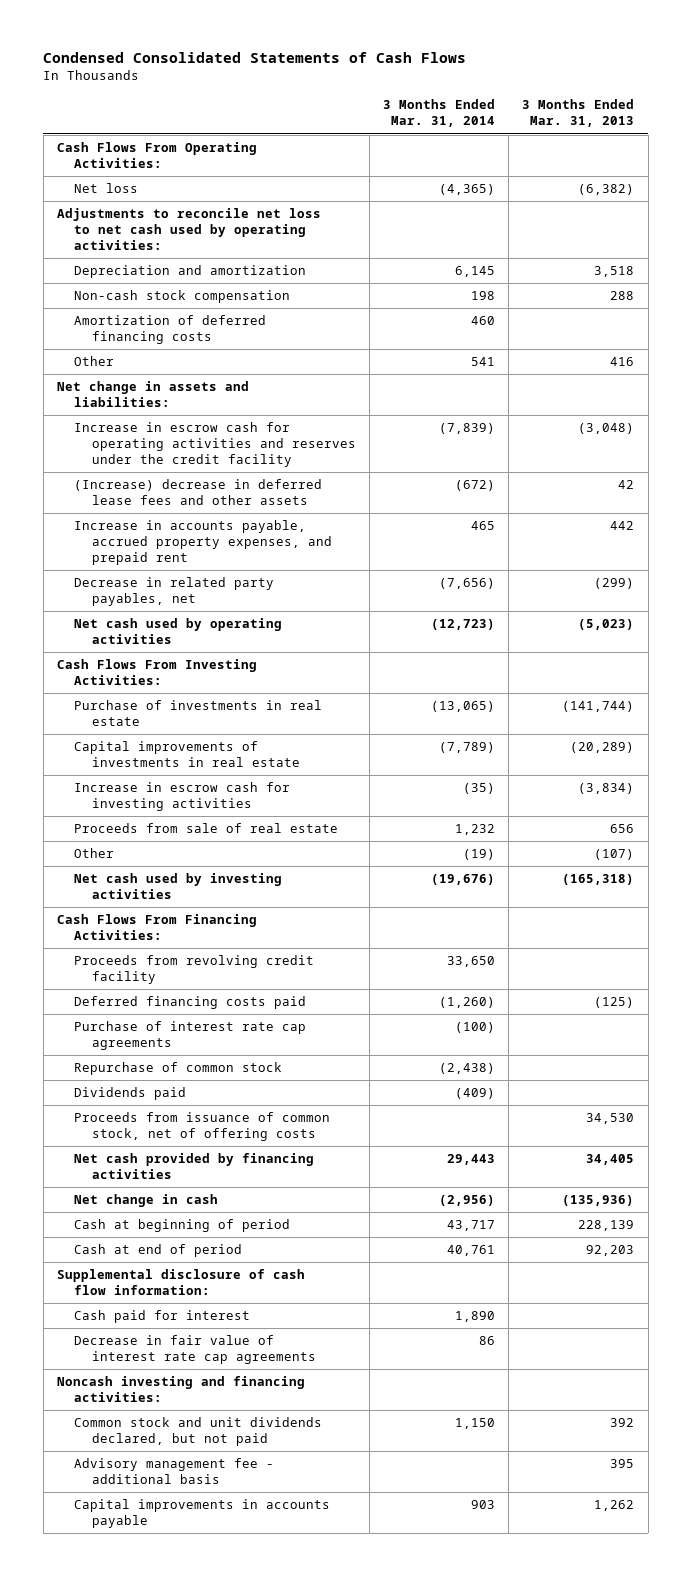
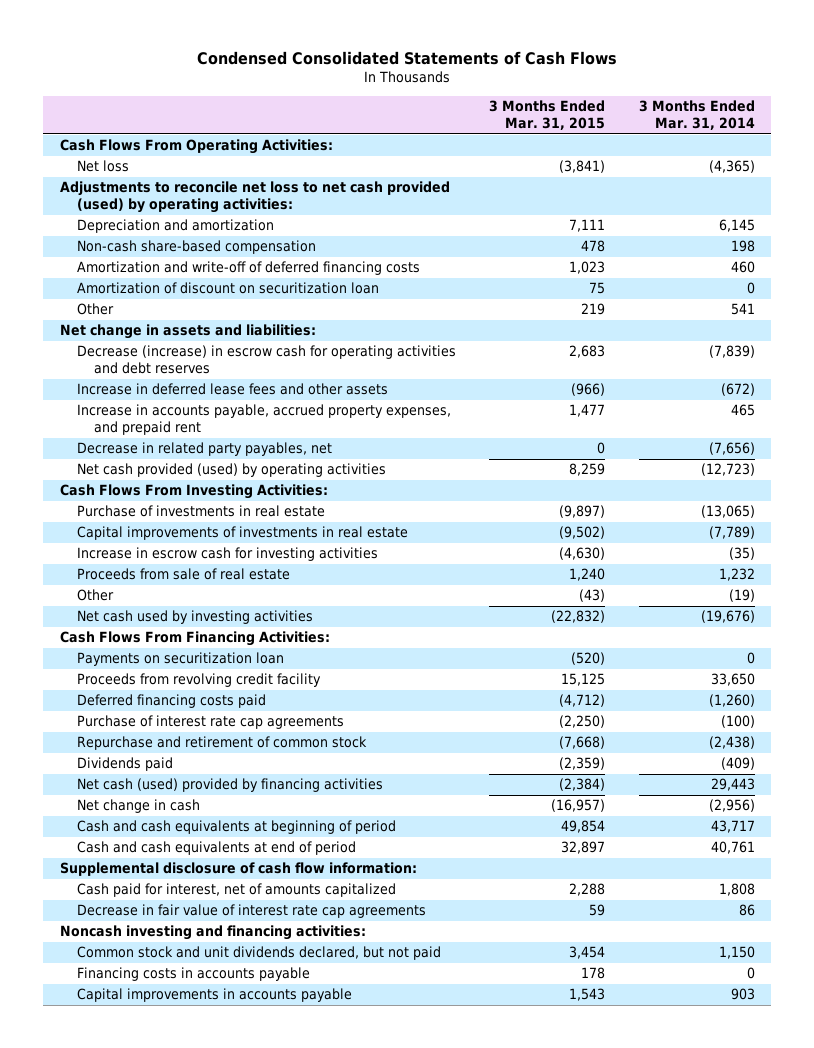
[522,99,635,128] 3 Months Ended Mar. 31, 2013 -> none
none -> [489,100,606,130] 3 Months Ended Mar. 31, 2015
[57,208,322,251] Adjustments to reconcile net loss to net cash used by operating activities: -> [59,181,450,214] Adjustments to reconcile net loss to net cash provided (used) by operating activities:
[74,290,291,304] Non-cash stock compensation -> [76,240,316,255] Non-cash share-based compensation
[74,315,267,345] Amortization of deferred financing costs -> [76,261,420,276] Amortization and write-off of deferred financing costs
none -> [76,282,379,295] Amortization of discount on securitization loan
[74,422,356,468] Increase in escrow cash for operating activities and reserves under the credit facility -> [76,345,456,375] Decrease (increase) in escrow cash for operating activities and debt reserves
[74,479,323,506] (Increase) decrease in deferred lease fees and other assets -> [76,383,388,396] Increase in deferred lease fees and other assets
[74,618,283,645] Net cash used by operating activities -> [76,463,386,478] Net cash provided (used) by operating activities
none -> [76,652,284,667] Payments on securitization loan
[74,1062,283,1076] Repurchase of common stock -> [76,736,367,751] Repurchase and retirement of common stock
[74,1112,331,1142] Proceeds from issuance of common stock, net of offering costs -> none
[74,1153,315,1180] Net cash provided by financing activities -> [76,778,383,793] Net cash (used) provided by financing activities
[74,1219,291,1233] Cash at beginning of period -> [76,820,396,835] Cash and cash equivalents at beginning of period
[74,1244,243,1258] Cash at end of period -> [76,841,356,856] Cash and cash equivalents at end of period
[74,1310,251,1324] Cash paid for interest -> [76,883,396,898] Cash paid for interest, net of amounts capitalized
[454,1311,495,1323] 1,890 -> [718,883,755,897] 1,808
[74,1458,275,1485] Advisory management fee - additional basis -> none
none -> [76,967,310,982] Financing costs in accounts payable

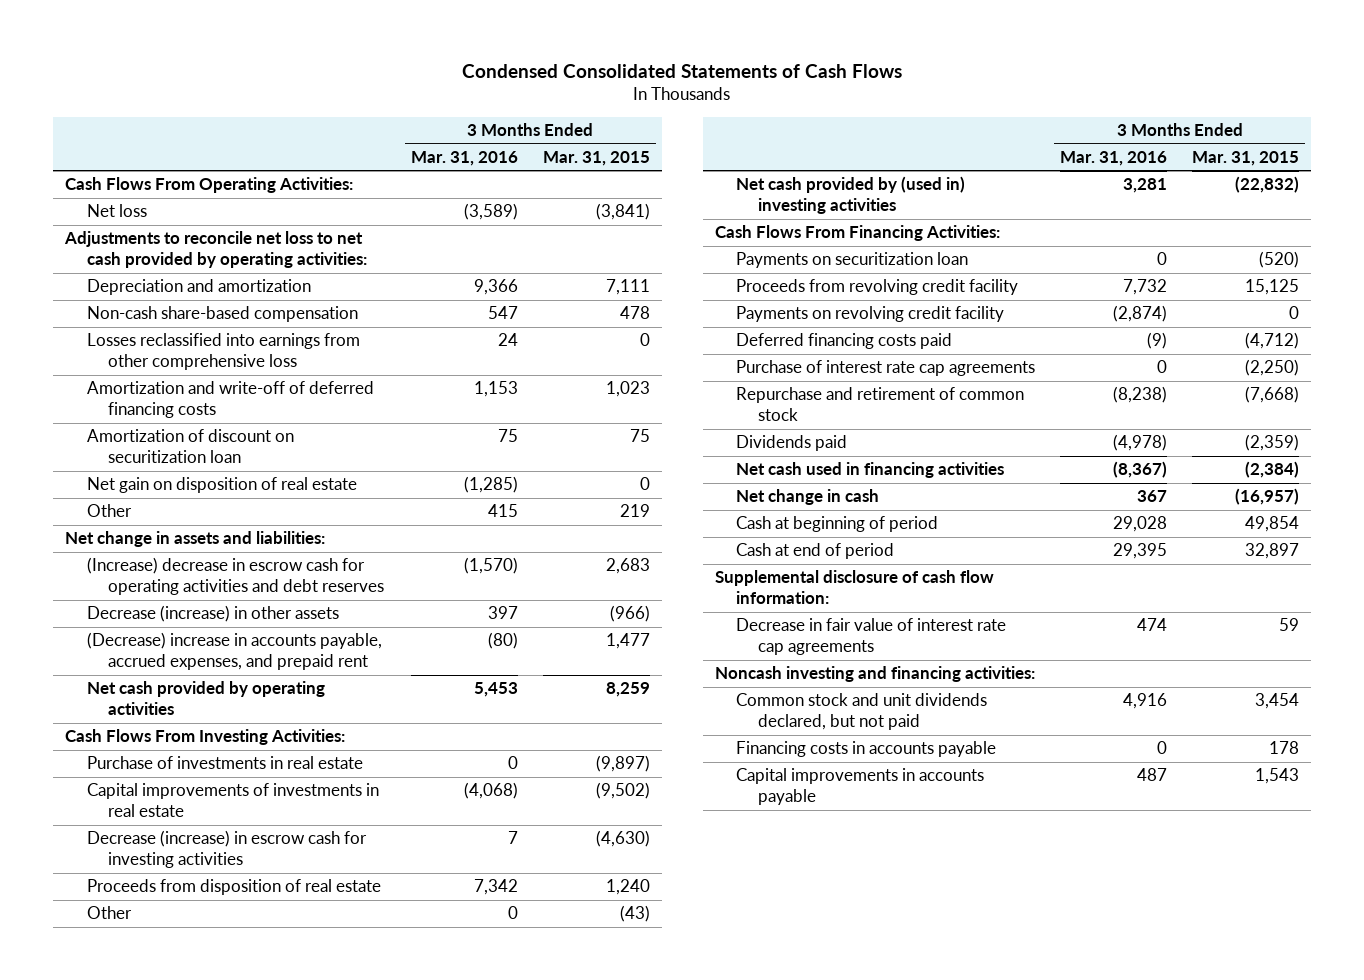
[638,100,755,130] 3 Months Ended Mar. 31, 2014 -> none
none -> [410,150,518,166] Mar. 31, 2016
[59,181,450,214] Adjustments to reconcile net loss to net cash provided (used) by operating activities: -> [64,231,367,269] Adjustments to reconcile net loss to net cash provided by operating activities:
none -> [86,333,360,371] Losses reclassified into earnings from other comprehensive loss
none -> [86,477,357,494] Net gain on disposition of real estate
[76,442,332,457] Decrease in related party payables, net -> none
[76,345,456,375] Decrease (increase) in escrow cash for operating activities and debt reserves -> [86,557,385,596] (Increase) decrease in escrow cash for operating activities and debt reserves
[76,383,388,396] Increase in deferred lease fees and other assets -> [86,605,339,623] Decrease (increase) in other assets
[76,404,451,436] Increase in accounts payable, accrued property expenses, and prepaid rent -> [86,632,382,671] (Decrease) increase in accounts payable, accrued expenses, and prepaid rent
[76,463,386,478] Net cash provided (used) by operating activities -> [86,681,325,716] Net cash provided by operating activities
[76,547,378,562] Increase in escrow cash for investing activities -> [86,830,367,869] Decrease (increase) in escrow cash for investing activities
[76,568,290,581] Proceeds from sale of real estate -> [86,879,381,896] Proceeds from disposition of real estate
[76,610,313,625] Net cash used by investing activities -> [736,176,966,215] Net cash provided by (used in) investing activities
none -> [736,306,1005,323] Payments on revolving credit facility
[76,778,383,793] Net cash (used) provided by financing activities -> [736,462,1005,479] Net cash used in financing activities
[76,820,396,835] Cash and cash equivalents at beginning of period -> [736,516,939,533] Cash at beginning of period
[76,841,356,856] Cash and cash equivalents at end of period -> [736,543,895,560] Cash at end of period
[76,883,396,898] Cash paid for interest, net of amounts capitalized -> none

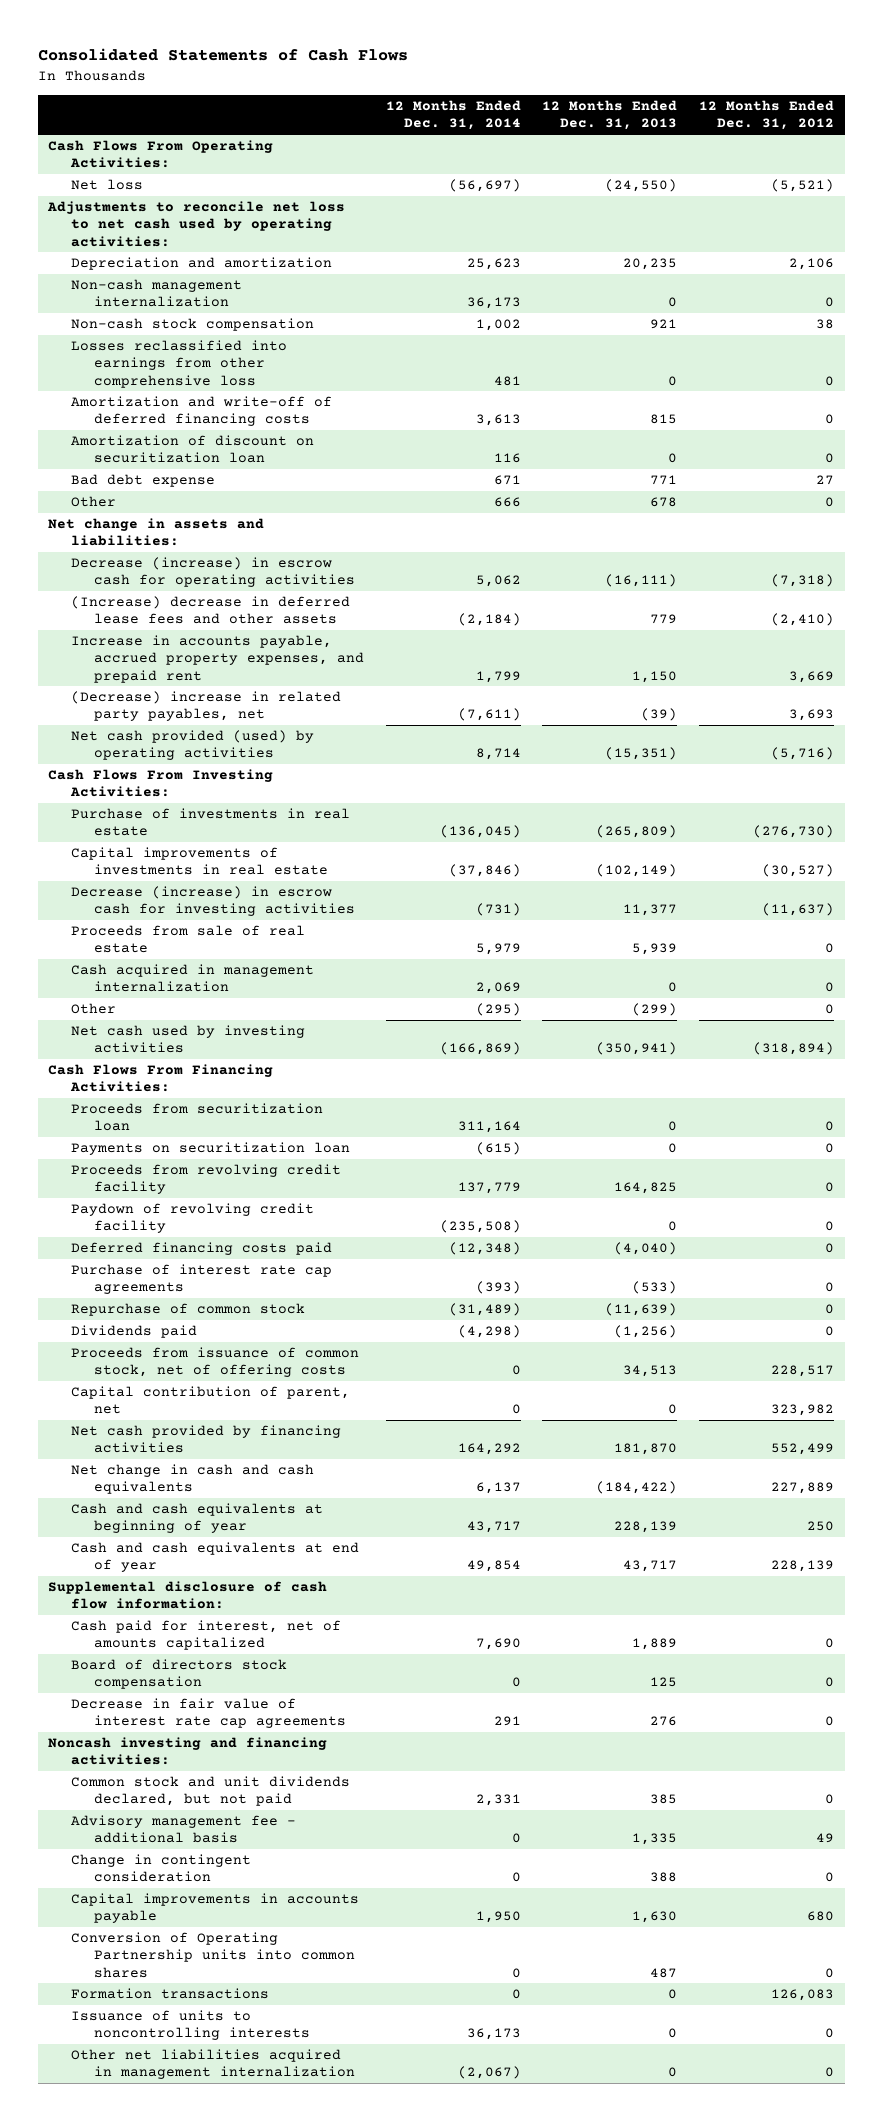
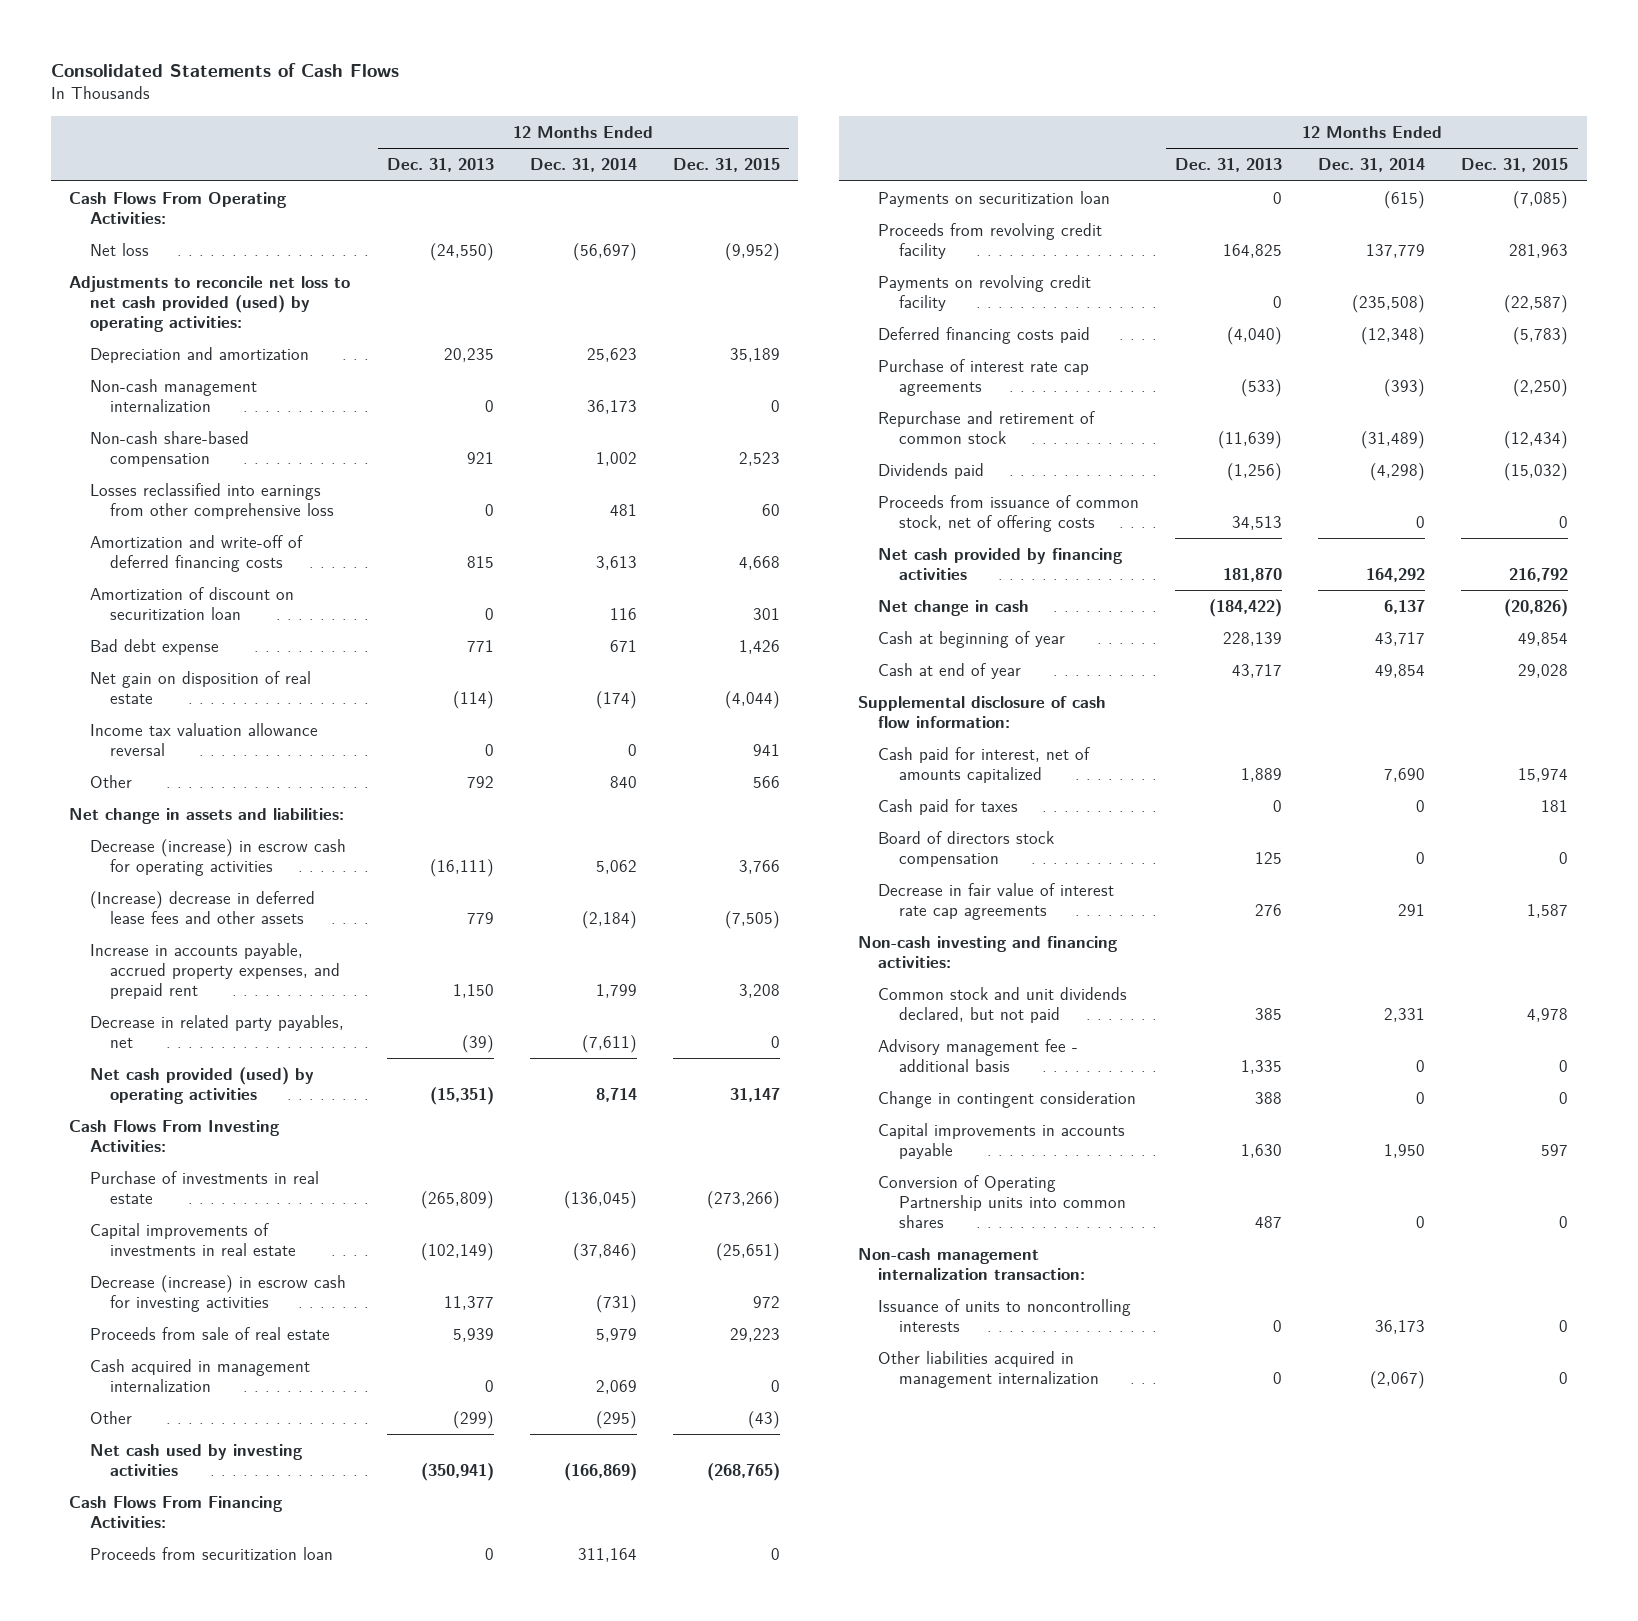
[698,100,834,131] 12 Months Ended Dec. 31, 2012 -> none
none -> [672,158,780,173] Dec. 31, 2015
[47,201,346,247] Adjustments to reconcile net loss to net cash used by operating activities: -> [69,276,351,332] Adjustments to reconcile net loss to net cash provided (used) by operating activities:
[71,318,315,332] Non-cash stock compensation -> [89,431,249,467] Non-cash share-based compensation
none -> [89,671,311,704] Net gain on disposition of real estate
none -> [89,723,318,756] Income tax valuation allowance reversal
[493,497,521,508] 666 -> [609,776,637,789] 840
[650,497,678,508] 678 -> [466,776,494,789] 792
[71,691,342,722] (Decrease) increase in related party payables, net -> [89,1015,344,1048] Decrease in related party payables, net
[71,1203,315,1234] Paydown of revolving credit facility -> [878,275,1092,311] Payments on revolving credit facility
[71,1303,306,1317] Repurchase of common stock -> [878,411,1096,444] Repurchase and retirement of common stock
[71,1386,351,1415] Capital contribution of parent, net -> none
[71,1464,315,1495] Net change in cash and cash equivalents -> [878,600,1030,617] Net change in cash
[71,1503,324,1534] Cash and cash equivalents at beginning of year -> [878,631,1066,649] Cash at beginning of year
[71,1542,360,1573] Cash and cash equivalents at end of year -> [878,663,1022,680] Cash at end of year
none -> [878,799,1019,816] Cash paid for taxes
[48,1737,328,1766] Noncash investing and financing activities: -> [857,936,1118,968] Non-cash investing and financing activities:
[71,1988,270,2000] Formation transactions -> none
none -> [857,1248,1086,1280] Non-cash management internalization transaction:
[71,2049,356,2080] Other net liabilities acquired in management internalization -> [878,1351,1099,1388] Other liabilities acquired in management internalization

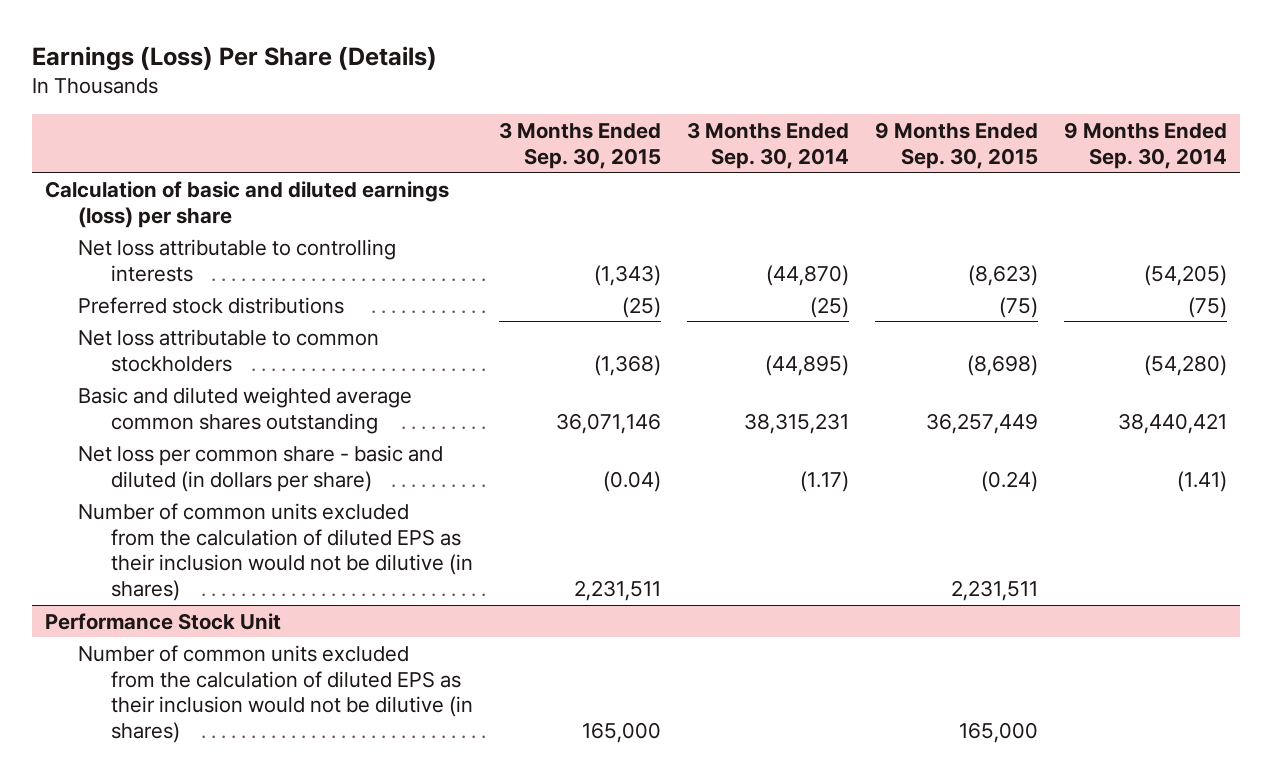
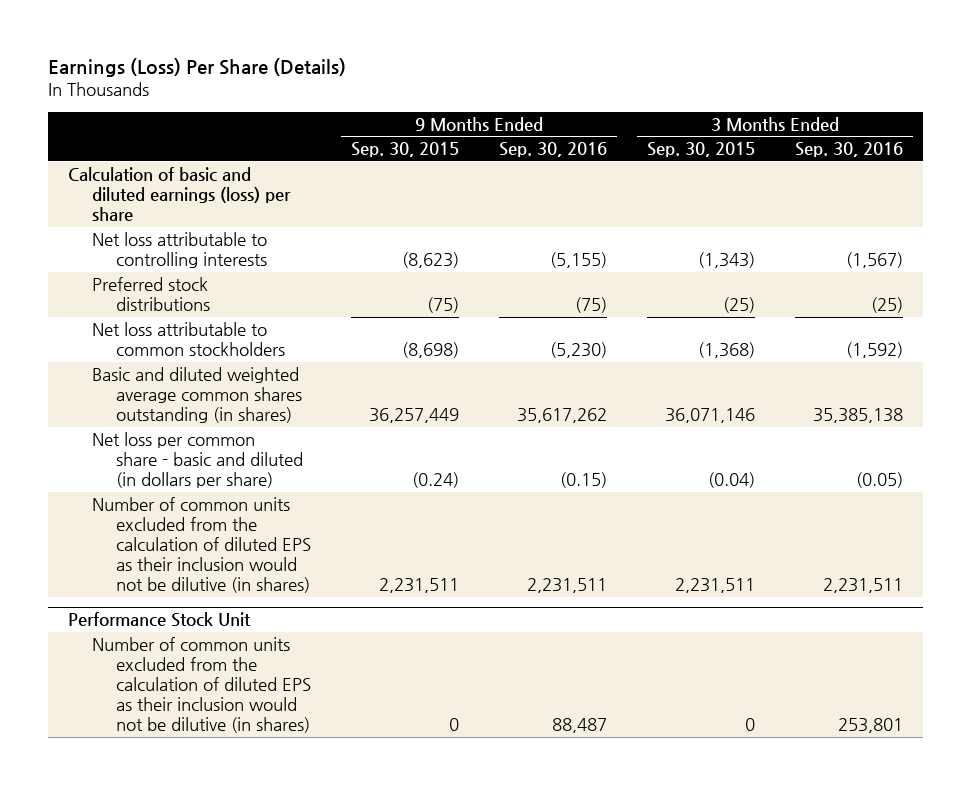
[686,121,849,169] 3 Months Ended Sep. 30, 2014 -> none
[1063,121,1227,169] 9 Months Ended Sep. 30, 2014 -> none
none -> [499,142,608,158] Sep. 30, 2016
none -> [795,142,904,158] Sep. 30, 2016
[77,386,412,434] Basic and diluted weighted average common shares outstanding -> [92,367,302,424] Basic and diluted weighted average common shares outstanding (in shares)
[581,722,661,744] 165,000 -> [745,718,756,732] 0
[958,722,1038,744] 165,000 -> [449,718,460,732] 0

